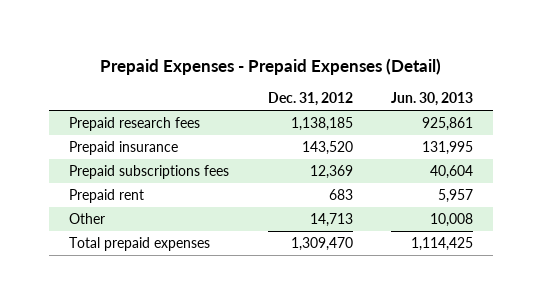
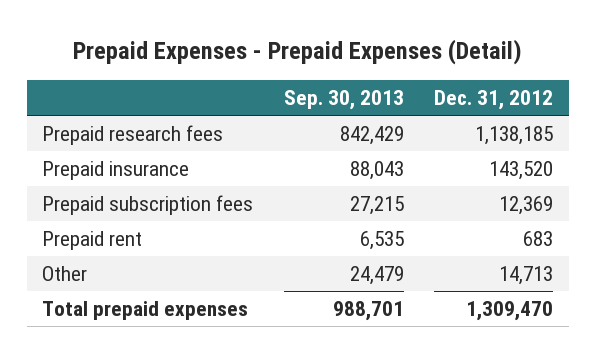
[391,91,474,106] Jun. 30, 2013 -> none
none -> [283,90,404,111] Sep. 30, 2013
[68,165,229,180] Prepaid subscriptions fees -> [42,194,254,215] Prepaid subscription fees

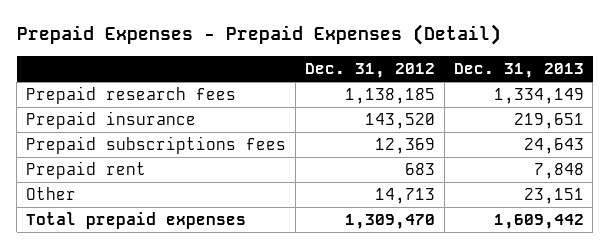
[283,90,404,111] Sep. 30, 2013 -> none
none -> [453,62,584,78] Dec. 31, 2013
[42,194,254,215] Prepaid subscription fees -> [26,136,287,155] Prepaid subscriptions fees

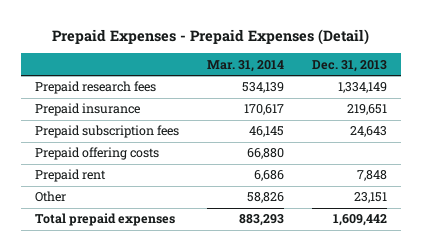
[304,62,435,78] Dec. 31, 2012 -> none
none -> [206,59,284,72] Mar. 31, 2014
[26,136,287,155] Prepaid subscriptions fees -> [35,125,180,139] Prepaid subscription fees
none -> [35,147,160,161] Prepaid offering costs

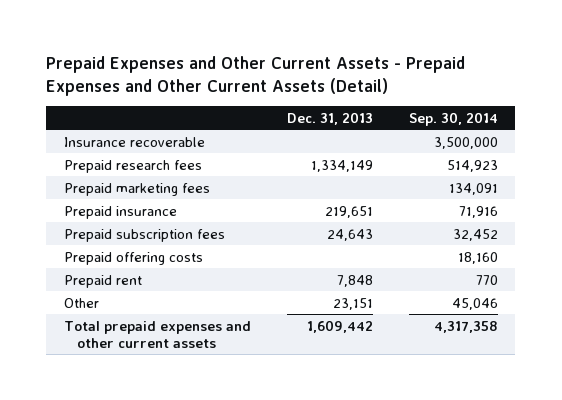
[51,28,369,45] Prepaid Expenses - Prepaid Expenses (Detail) -> [46,56,466,96] Prepaid Expenses and Other Current Assets - Prepaid Expenses and Other Current Assets (Detail)
[206,59,284,72] Mar. 31, 2014 -> none
none -> [408,111,498,126] Sep. 30, 2014
none -> [64,136,206,147] Insurance recoverable
none -> [64,182,211,196] Prepaid marketing fees
[35,213,176,227] Total prepaid expenses -> [64,320,252,348] Total prepaid expenses and other current assets

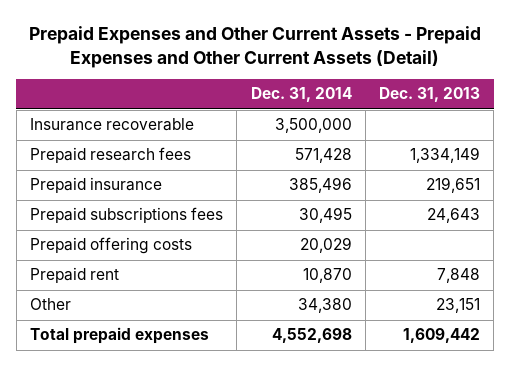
[408,111,498,126] Sep. 30, 2014 -> none
none -> [250,87,352,103] Dec. 31, 2014
[64,182,211,196] Prepaid marketing fees -> none
[64,228,226,242] Prepaid subscription fees -> [29,207,223,224] Prepaid subscriptions fees
[64,320,252,348] Total prepaid expenses and other current assets -> [29,327,209,345] Total prepaid expenses

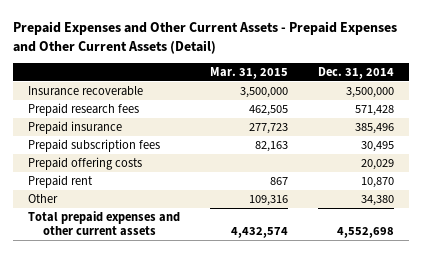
[379,87,481,103] Dec. 31, 2013 -> none
none -> [209,66,288,79] Mar. 31, 2015
[29,207,223,224] Prepaid subscriptions fees -> [27,138,160,152] Prepaid subscription fees
[29,327,209,345] Total prepaid expenses -> [27,210,180,237] Total prepaid expenses and other current assets

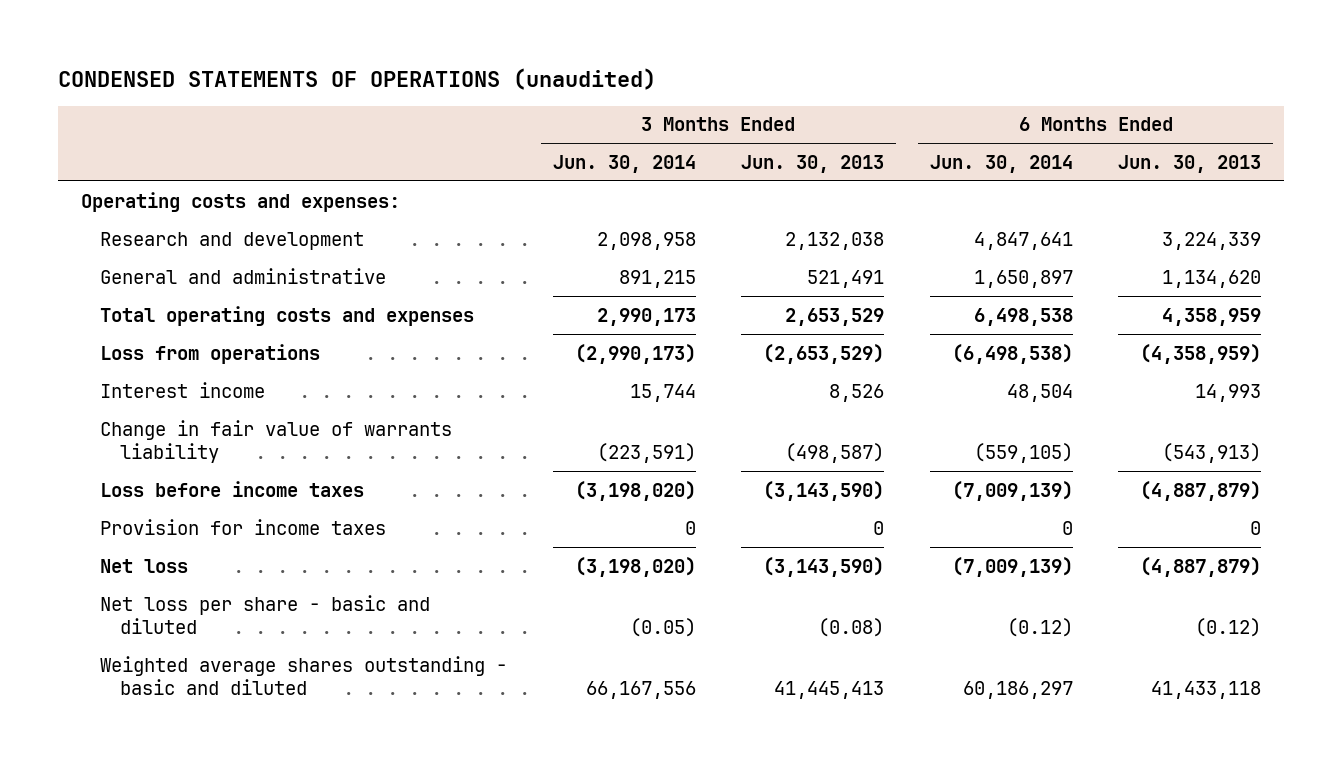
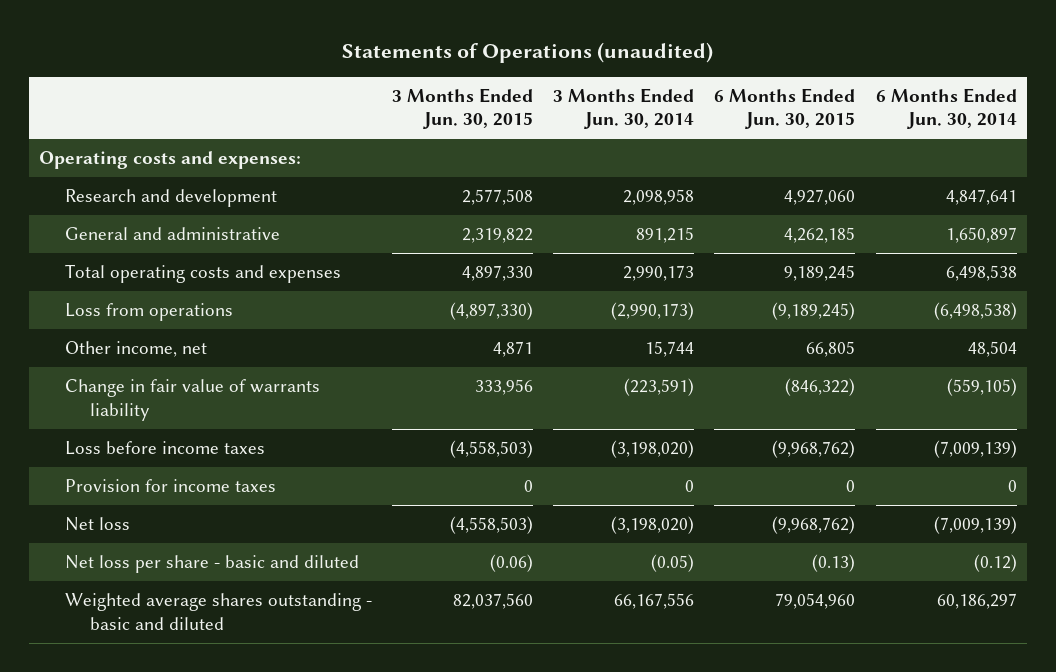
[58,67,657,90] CONDENSED STATEMENTS OF OPERATIONS (unaudited) -> [341,41,713,63] Statements of Operations (unaudited)
[741,154,885,173] Jun. 30, 2013 -> none
[1118,154,1262,173] Jun. 30, 2013 -> none
none -> [391,87,533,130] 3 Months Ended Jun. 30, 2015
none -> [714,87,856,130] 6 Months Ended Jun. 30, 2015
[100,381,266,398] Interest income -> [64,341,207,358] Other income, net

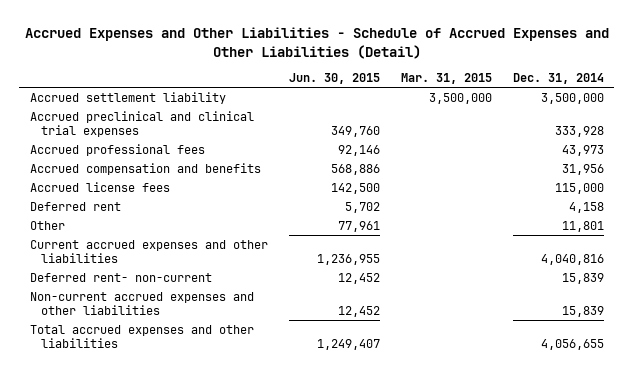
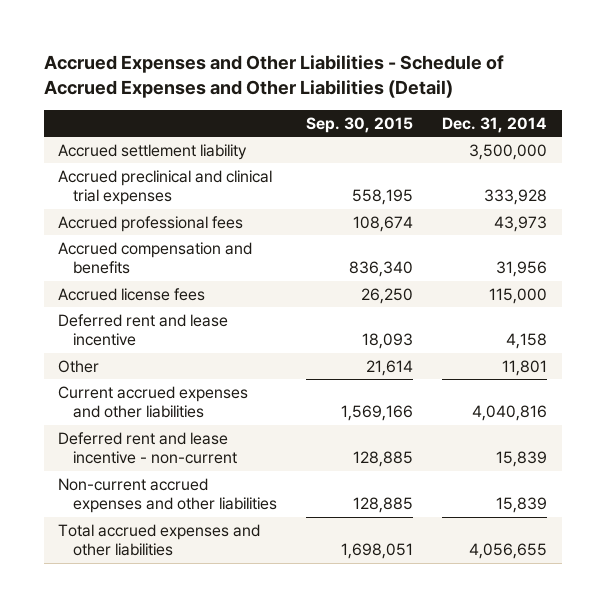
[288,73,380,85] Jun. 30, 2015 -> none
[400,73,492,85] Mar. 31, 2015 -> none
none -> [305,116,413,133] Sep. 30, 2015
[29,201,121,211] Deferred rent -> [58,313,229,347] Deferred rent and lease incentive
[29,272,212,282] Deferred rent- non-current -> [58,431,237,465] Deferred rent and lease incentive - non-current

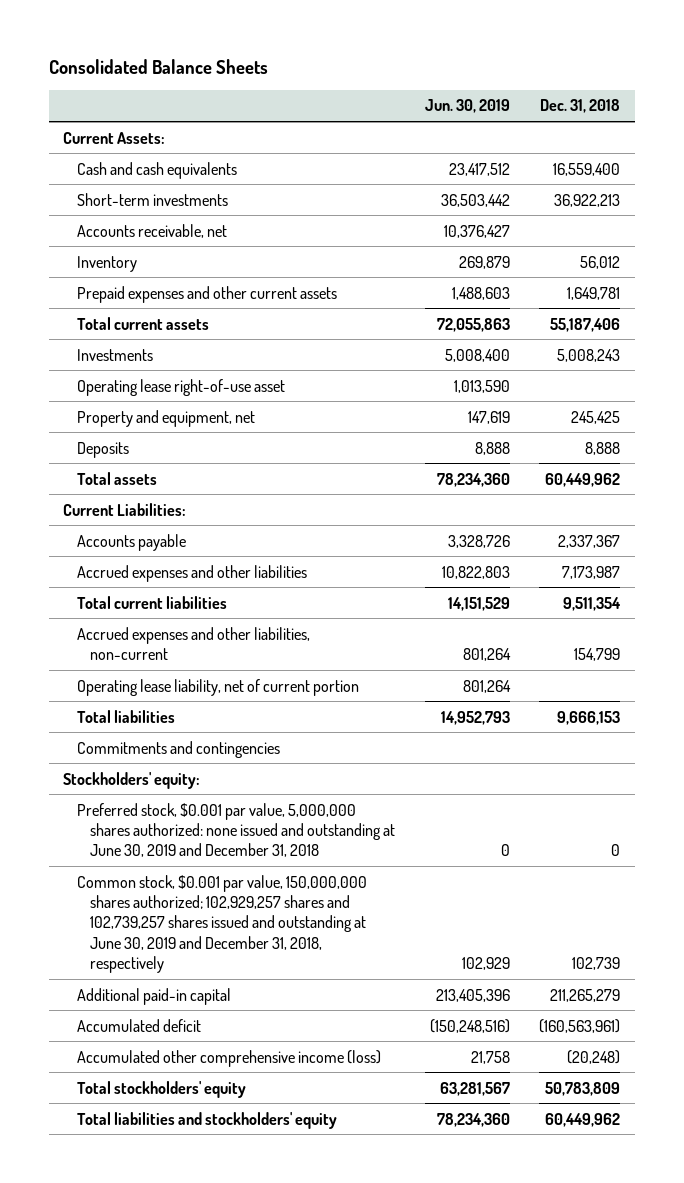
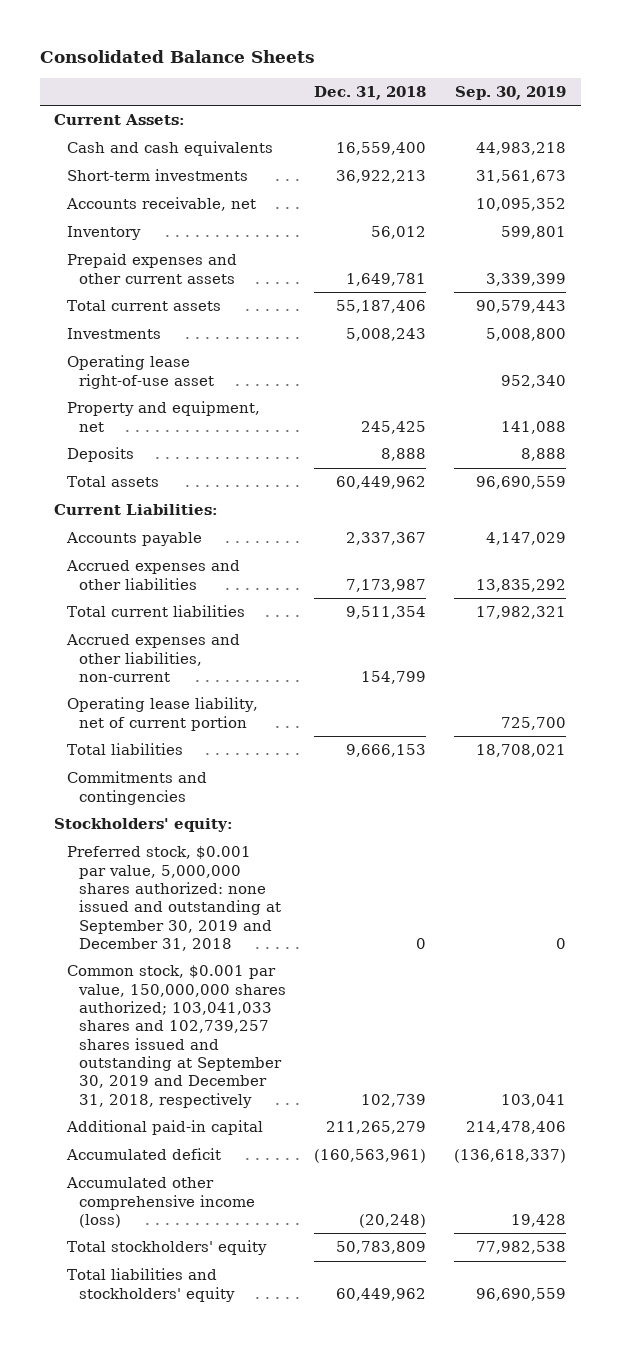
[424,99,510,114] Jun. 30, 2019 -> none
none -> [455,85,567,100] Sep. 30, 2019
[76,802,396,858] Preferred stock, $0.001 par value, 5,000,000 shares authorized: none issued and outstanding at June 30, 2019 and December 31, 2018 -> [66,846,281,952] Preferred stock, $0.001 par value, 5,000,000 shares authorized: none issued and outstanding at September 30, 2019 and December 31, 2018
[76,874,367,974] Common stock, $0.001 par value, 150,000,000 shares authorized; 102,929,257 shares and 102,739,257 shares issued and outstanding at June 30, 2019 and December 31, 2018, respectively -> [66,965,286,1108] Common stock, $0.001 par value, 150,000,000 shares authorized; 103,041,033 shares and 102,739,257 shares issued and outstanding at September 30, 2019 and December 31, 2018, respectively

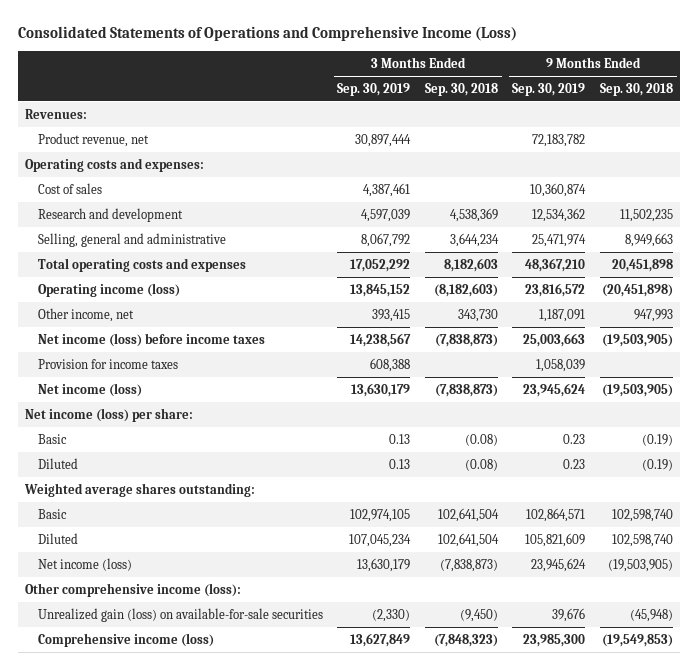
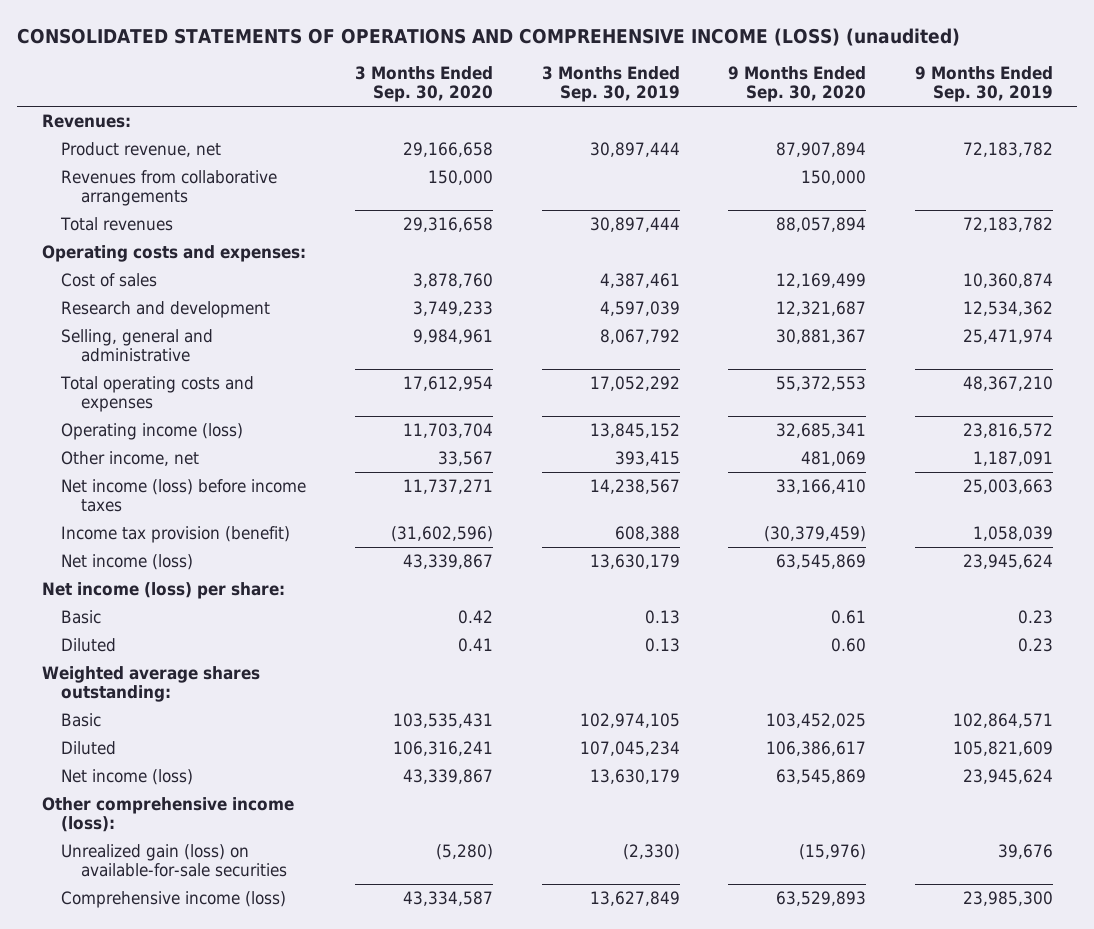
[18,26,518,42] Consolidated Statements of Operations and Comprehensive Income (Loss) -> [17,27,961,46] CONSOLIDATED STATEMENTS OF OPERATIONS AND COMPREHENSIVE INCOME (LOSS) (unaudited)
[424,82,498,96] Sep. 30, 2018 -> none
[599,82,673,96] Sep. 30, 2018 -> none
none -> [354,66,493,103] 3 Months Ended Sep. 30, 2020
none -> [728,66,867,103] 9 Months Ended Sep. 30, 2020
none -> [61,170,278,207] Revenues from collaborative arrangements
none -> [60,217,174,232] Total revenues
[38,358,179,369] Provision for income taxes -> [61,526,291,544] Income tax provision (benefit)

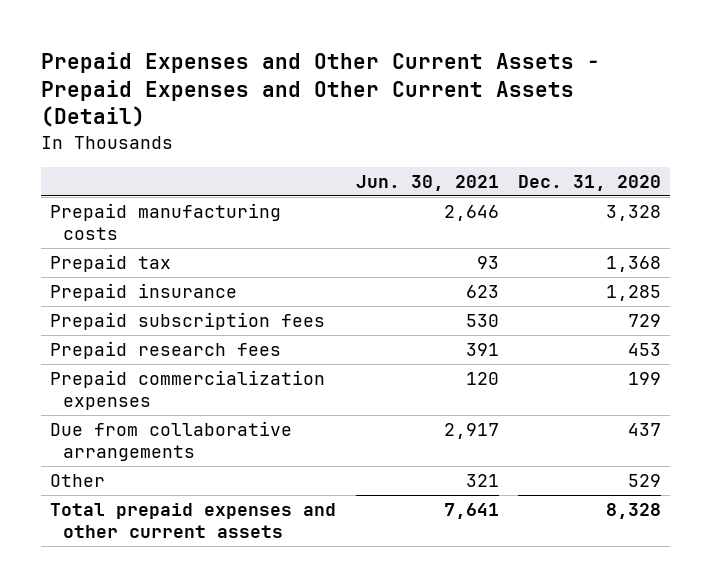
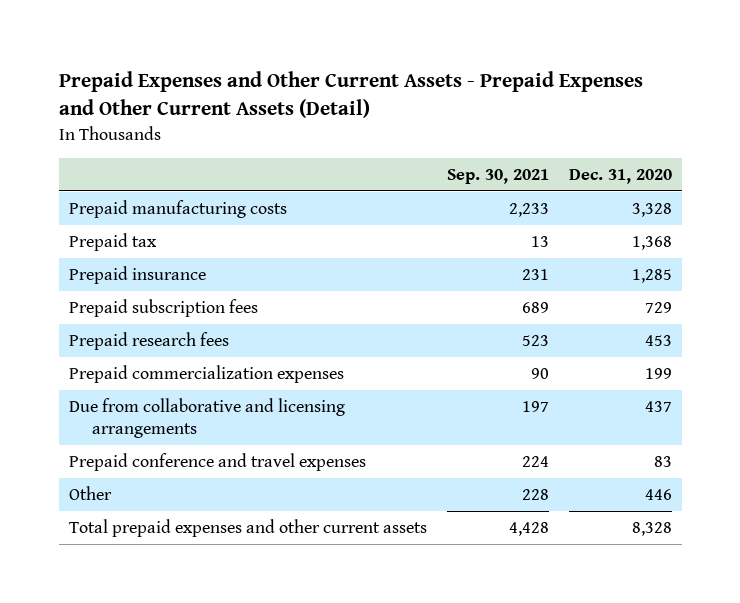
[355,174,499,191] Jun. 30, 2021 -> none
none -> [446,168,549,184] Sep. 30, 2021
[50,421,293,461] Due from collaborative arrangements -> [68,397,345,439] Due from collaborative and licensing arrangements
none -> [68,452,366,471] Prepaid conference and travel expenses
[627,474,661,488] 529 -> [644,488,672,500] 446

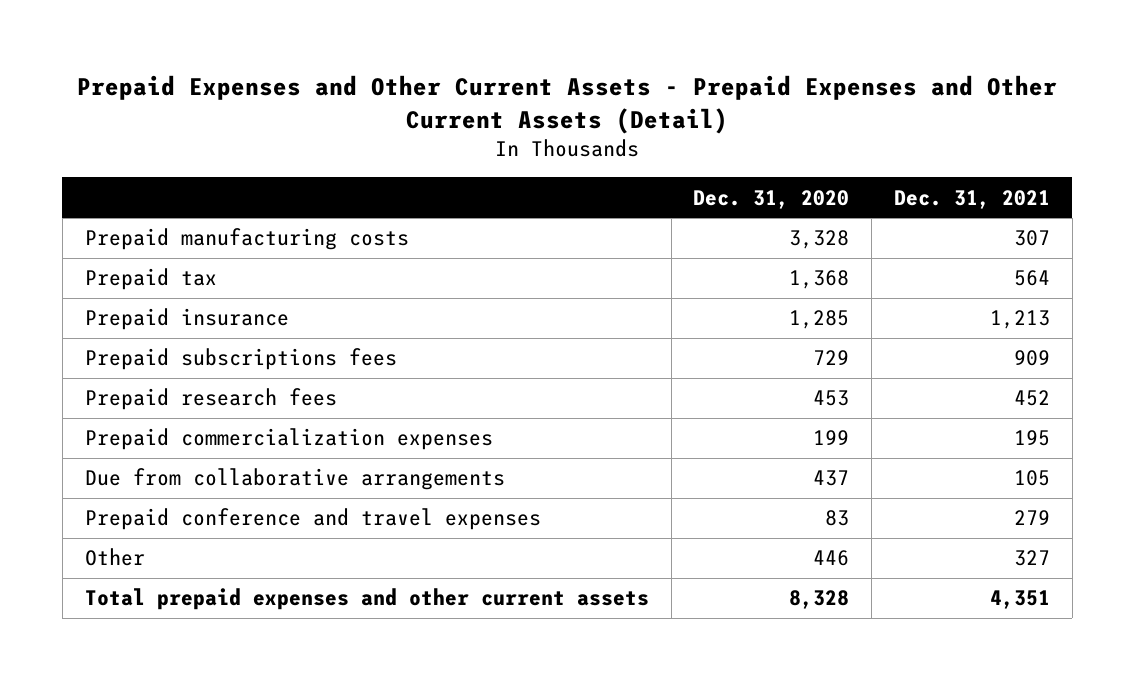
[446,168,549,184] Sep. 30, 2021 -> none
none -> [894,189,1051,209] Dec. 31, 2021
[68,298,258,317] Prepaid subscription fees -> [84,348,397,371] Prepaid subscriptions fees
[68,397,345,439] Due from collaborative and licensing arrangements -> [84,468,505,491] Due from collaborative arrangements

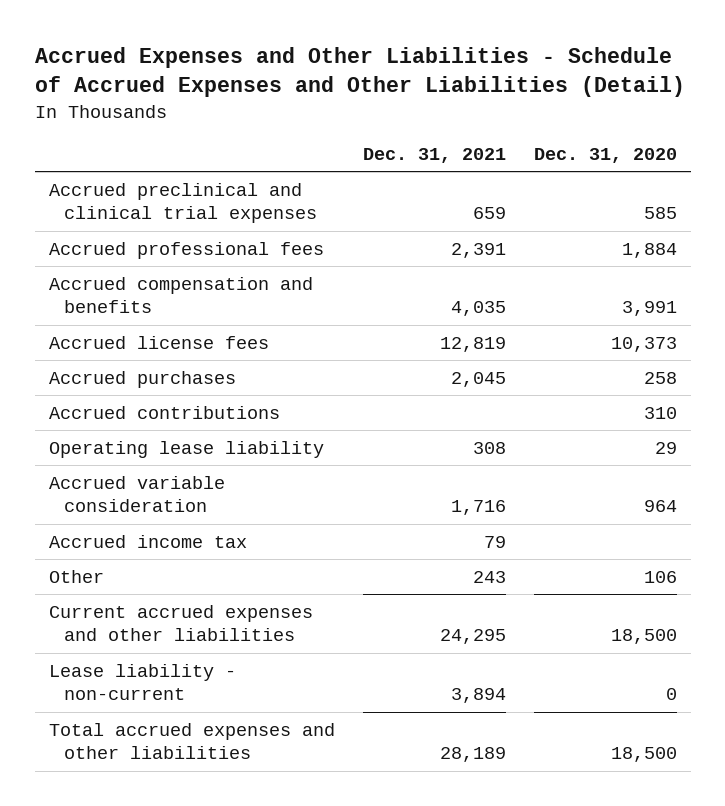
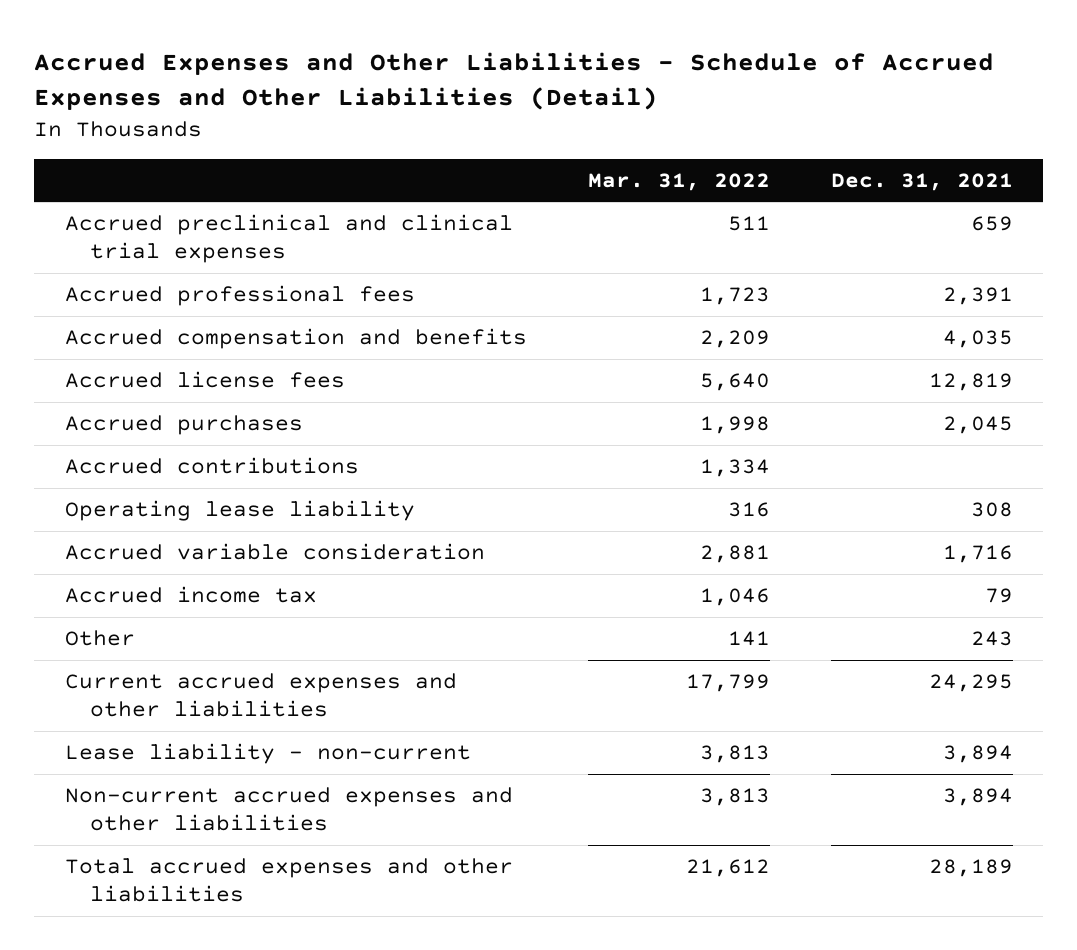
[533,147,677,163] Dec. 31, 2020 -> none
none -> [587,172,770,191] Mar. 31, 2022
none -> [64,787,513,831] Non-current accrued expenses and other liabilities

